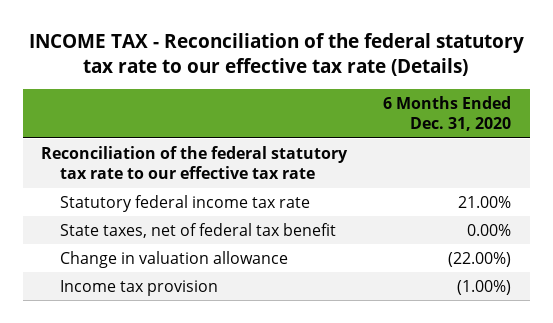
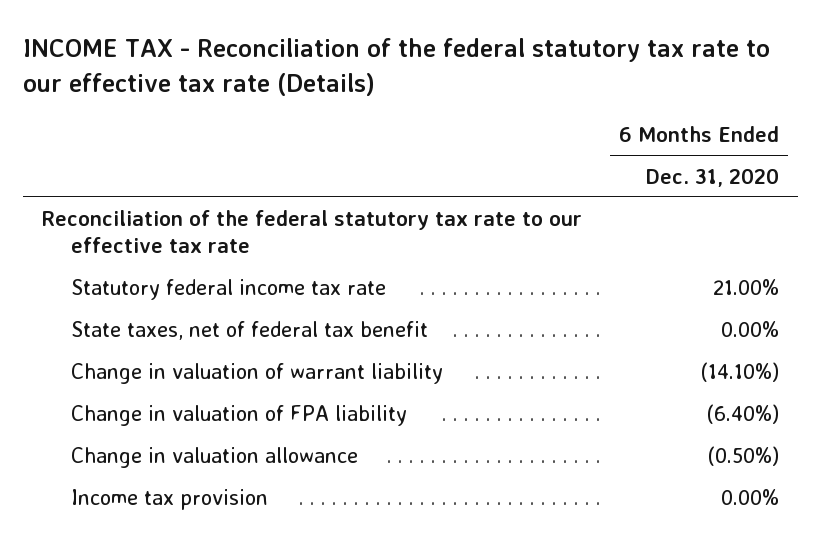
none -> [70,363,443,385] Change in valuation of warrant liability
none -> [70,405,407,427] Change in valuation of FPA liability
[448,251,512,267] (22.00%) -> [707,446,780,467] (0.50%)
[457,279,512,295] (1.00%) -> [721,489,780,506] 0.00%

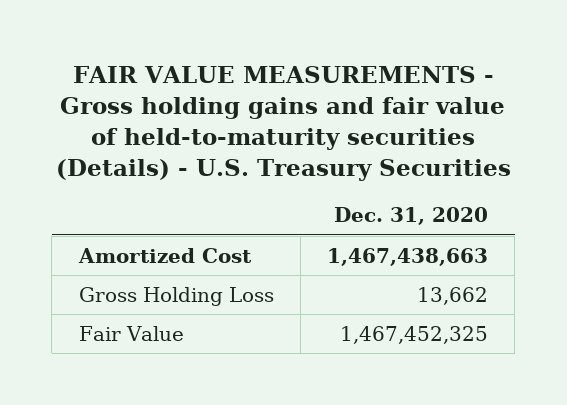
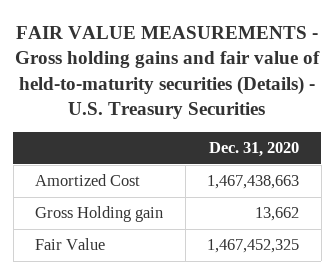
[78,286,274,306] Gross Holding Loss -> [35,206,164,223] Gross Holding gain

